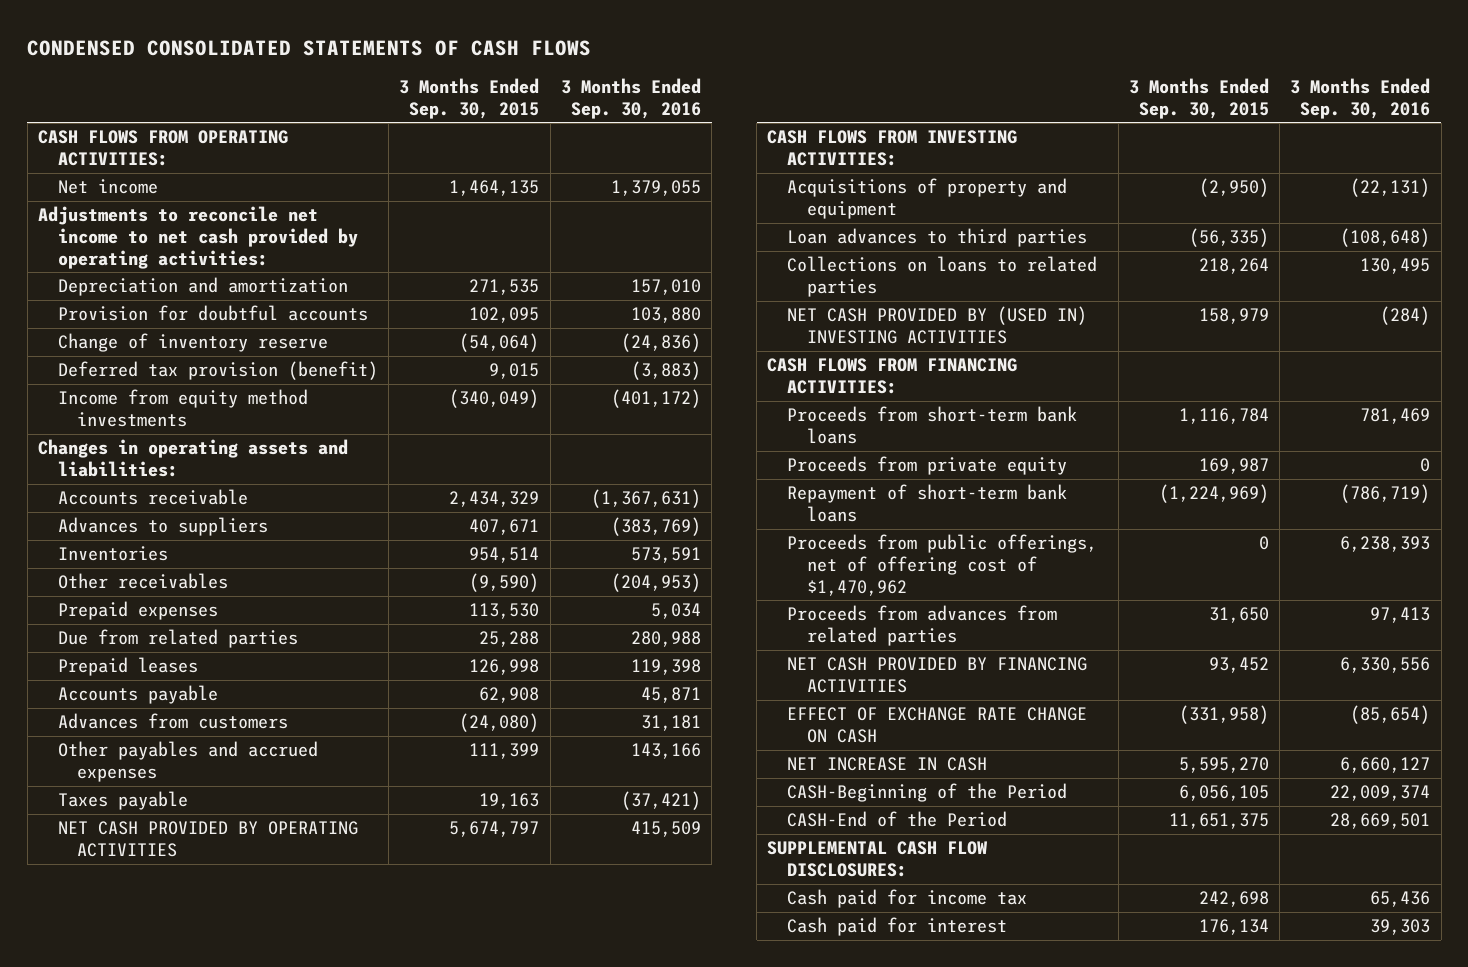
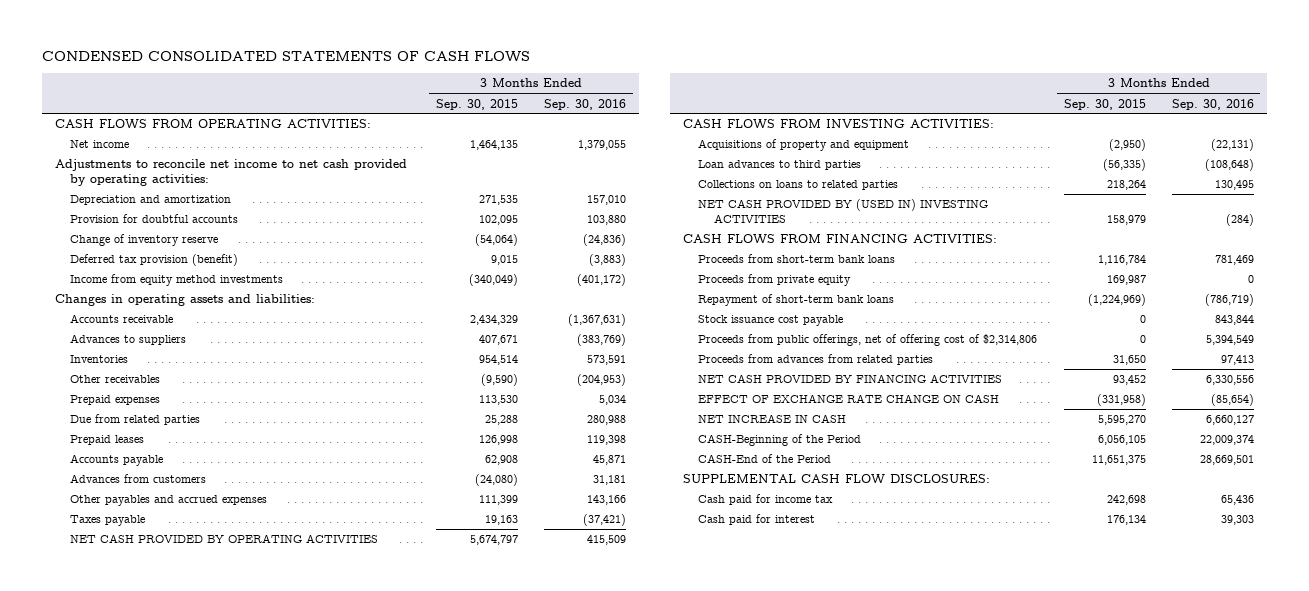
none -> [698,315,844,327] Stock issuance cost payable
[787,534,1098,596] Proceeds from public offerings, net of offering cost of $1,470,962 -> [698,334,1038,347] Proceeds from public offerings, net of offering cost of $2,314,806
[1340,536,1431,553] 6,238,393 -> [1205,335,1254,346] 5,394,549

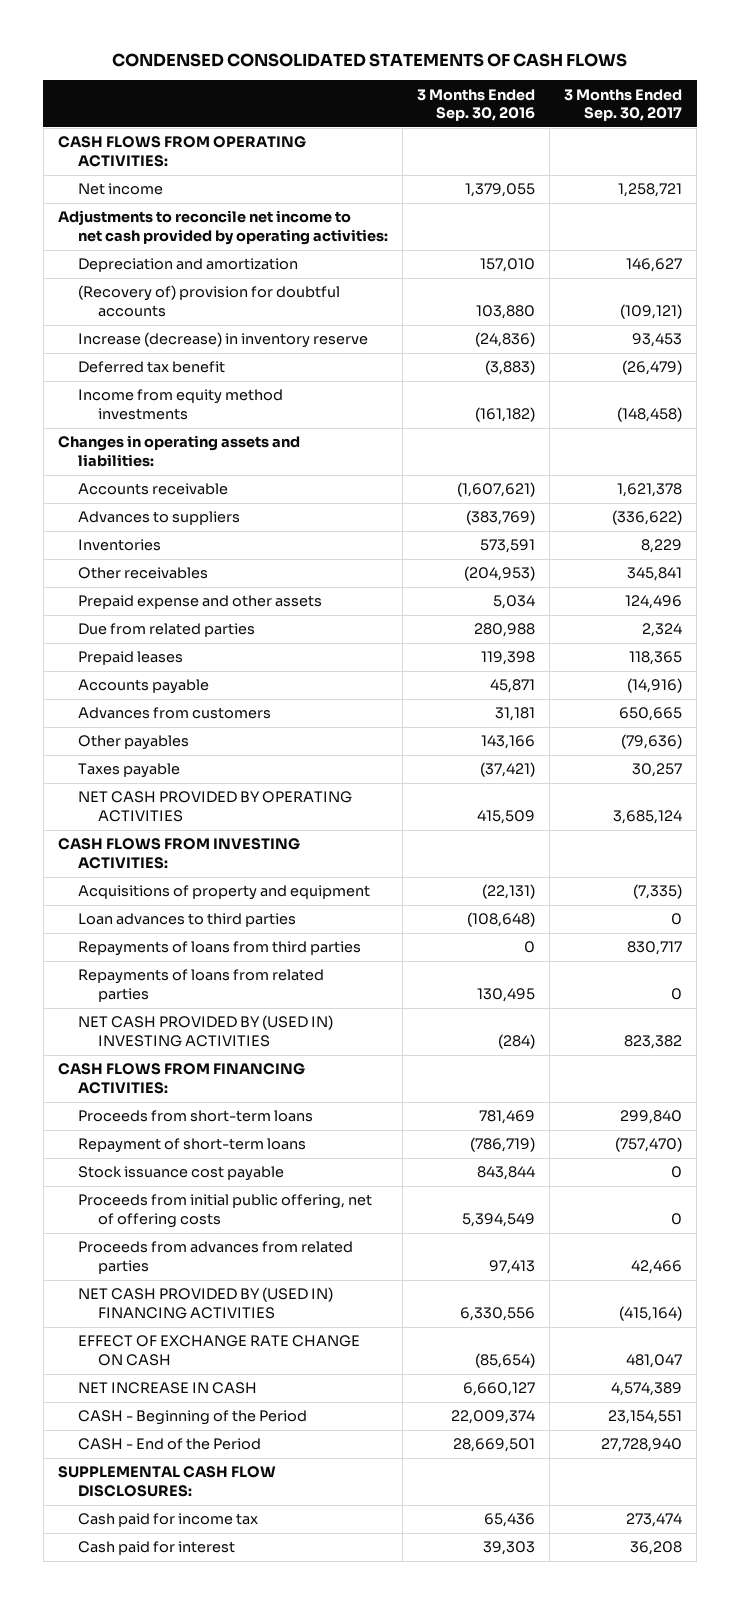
[435,98,518,110] Sep. 30, 2015 -> none
none -> [564,88,683,121] 3 Months Ended Sep. 30, 2017
[70,214,239,224] Provision for doubtful accounts -> [78,285,341,317] (Recovery of) provision for doubtful accounts
[70,234,219,247] Change of inventory reserve -> [78,332,369,349] Increase (decrease) in inventory reserve
[70,254,239,267] Deferred tax provision (benefit) -> [78,361,226,374] Deferred tax benefit
[576,274,626,287] (401,172) -> [475,406,536,422] (161,182)
[567,314,626,327] (1,367,631) -> [457,482,536,498] (1,607,621)
[70,395,161,406] Prepaid expenses -> [78,595,323,610] Prepaid expense and other assets
[70,495,268,507] Other payables and accrued expenses -> [78,735,190,751] Other payables
none -> [78,941,362,957] Repayments of loans from third parties
[698,180,899,191] Collections on loans to related parties -> [78,969,325,1002] Repayments of loans from related parties
[698,274,852,287] Proceeds from private equity -> none
[698,254,896,264] Proceeds from short-term bank loans -> [78,1110,314,1123] Proceeds from short-term loans
[698,294,895,307] Repayment of short-term bank loans -> [78,1138,307,1154] Repayment of short-term loans
[698,334,1038,347] Proceeds from public offerings, net of offering cost of $2,314,806 -> [78,1194,373,1228] Proceeds from initial public offering, net of offering costs
[698,374,1003,384] NET CASH PROVIDED BY FINANCING ACTIVITIES -> [78,1287,334,1319] NET CASH PROVIDED BY (USED IN) FINANCING ACTIVITIES
[698,434,862,447] CASH-Beginning of the Period -> [78,1410,308,1426] CASH - Beginning of the Period
[698,454,832,464] CASH-End of the Period -> [78,1438,262,1451] CASH - End of the Period

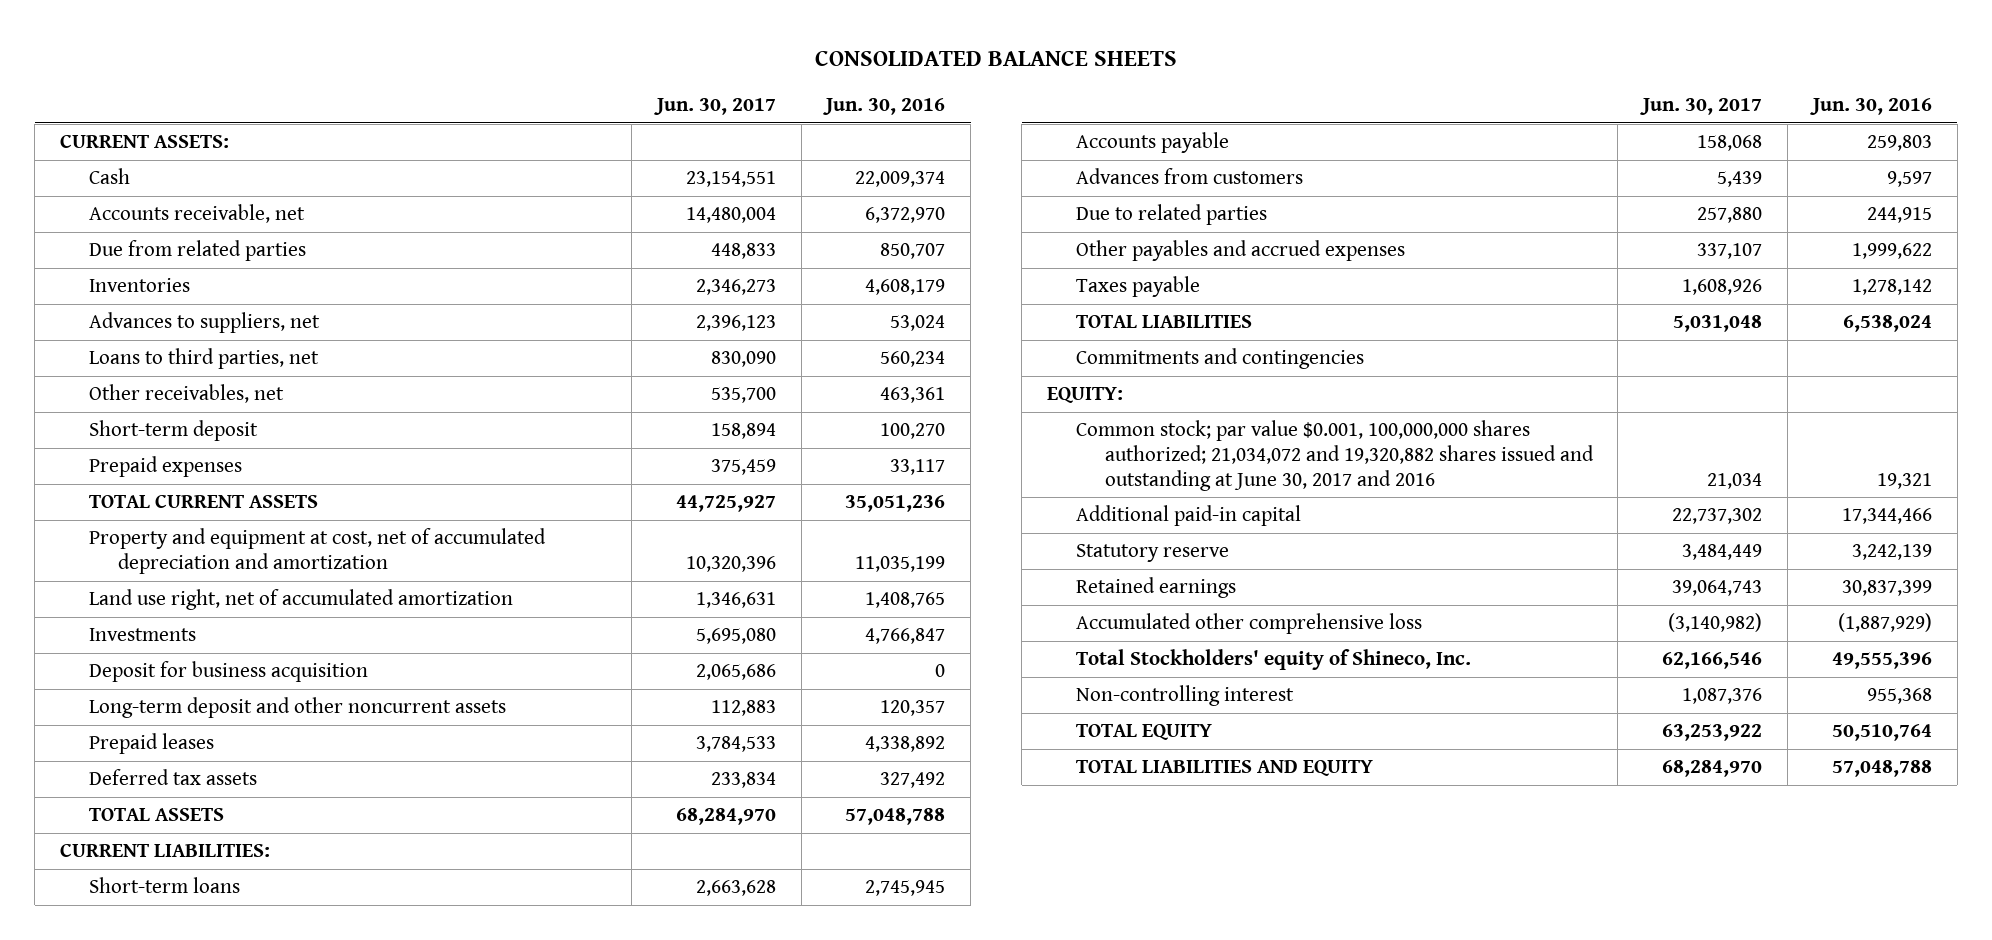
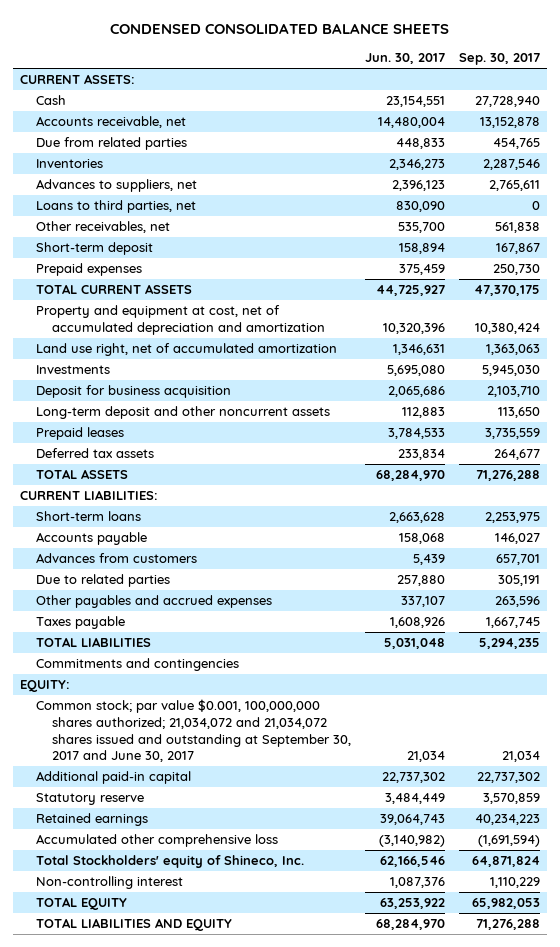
[815,51,1178,67] CONSOLIDATED BALANCE SHEETS -> [110,22,450,34] CONDENSED CONSOLIDATED BALANCE SHEETS
[823,98,946,116] Jun. 30, 2016 -> none
none -> [458,53,540,66] Sep. 30, 2017
[1075,420,1594,491] Common stock; par value $0.001, 100,000,000 shares authorized; 21,034,072 and 19,320,882 shares issued and outstanding at June 30, 2017 and 2016 -> [36,699,352,763] Common stock; par value $0.001, 100,000,000 shares authorized; 21,034,072 and 21,034,072 shares issued and outstanding at September 30, 2017 and June 30, 2017

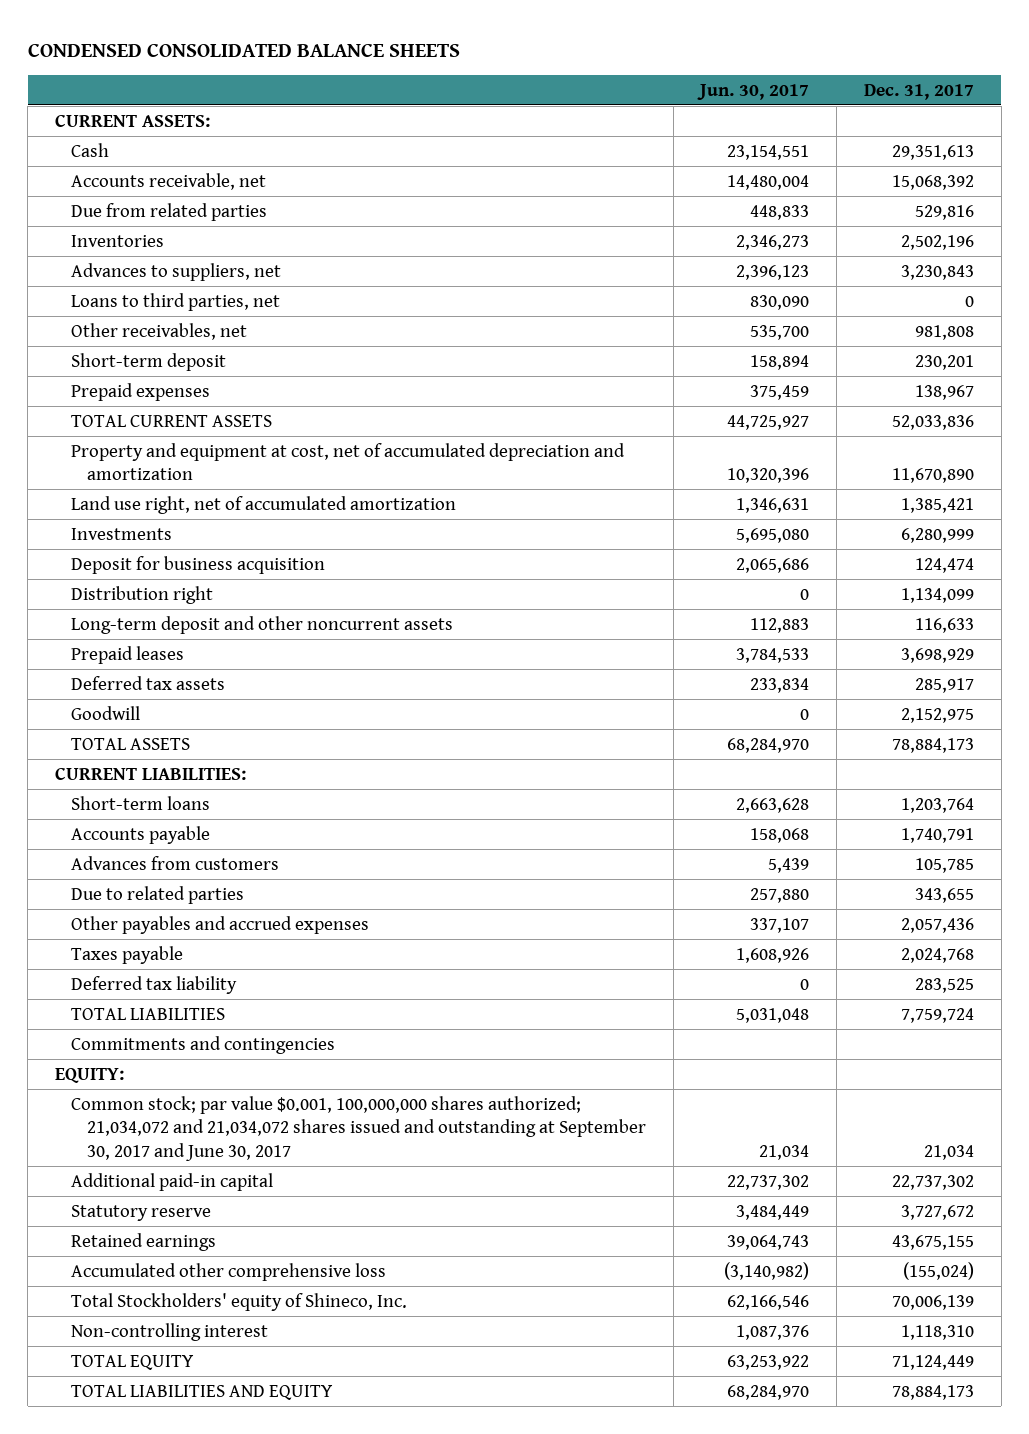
[458,53,540,66] Sep. 30, 2017 -> none
none -> [863,83,974,100] Dec. 31, 2017
none -> [70,585,213,604] Distribution right
none -> [70,705,140,720] Goodwill
none -> [70,975,237,994] Deferred tax liability

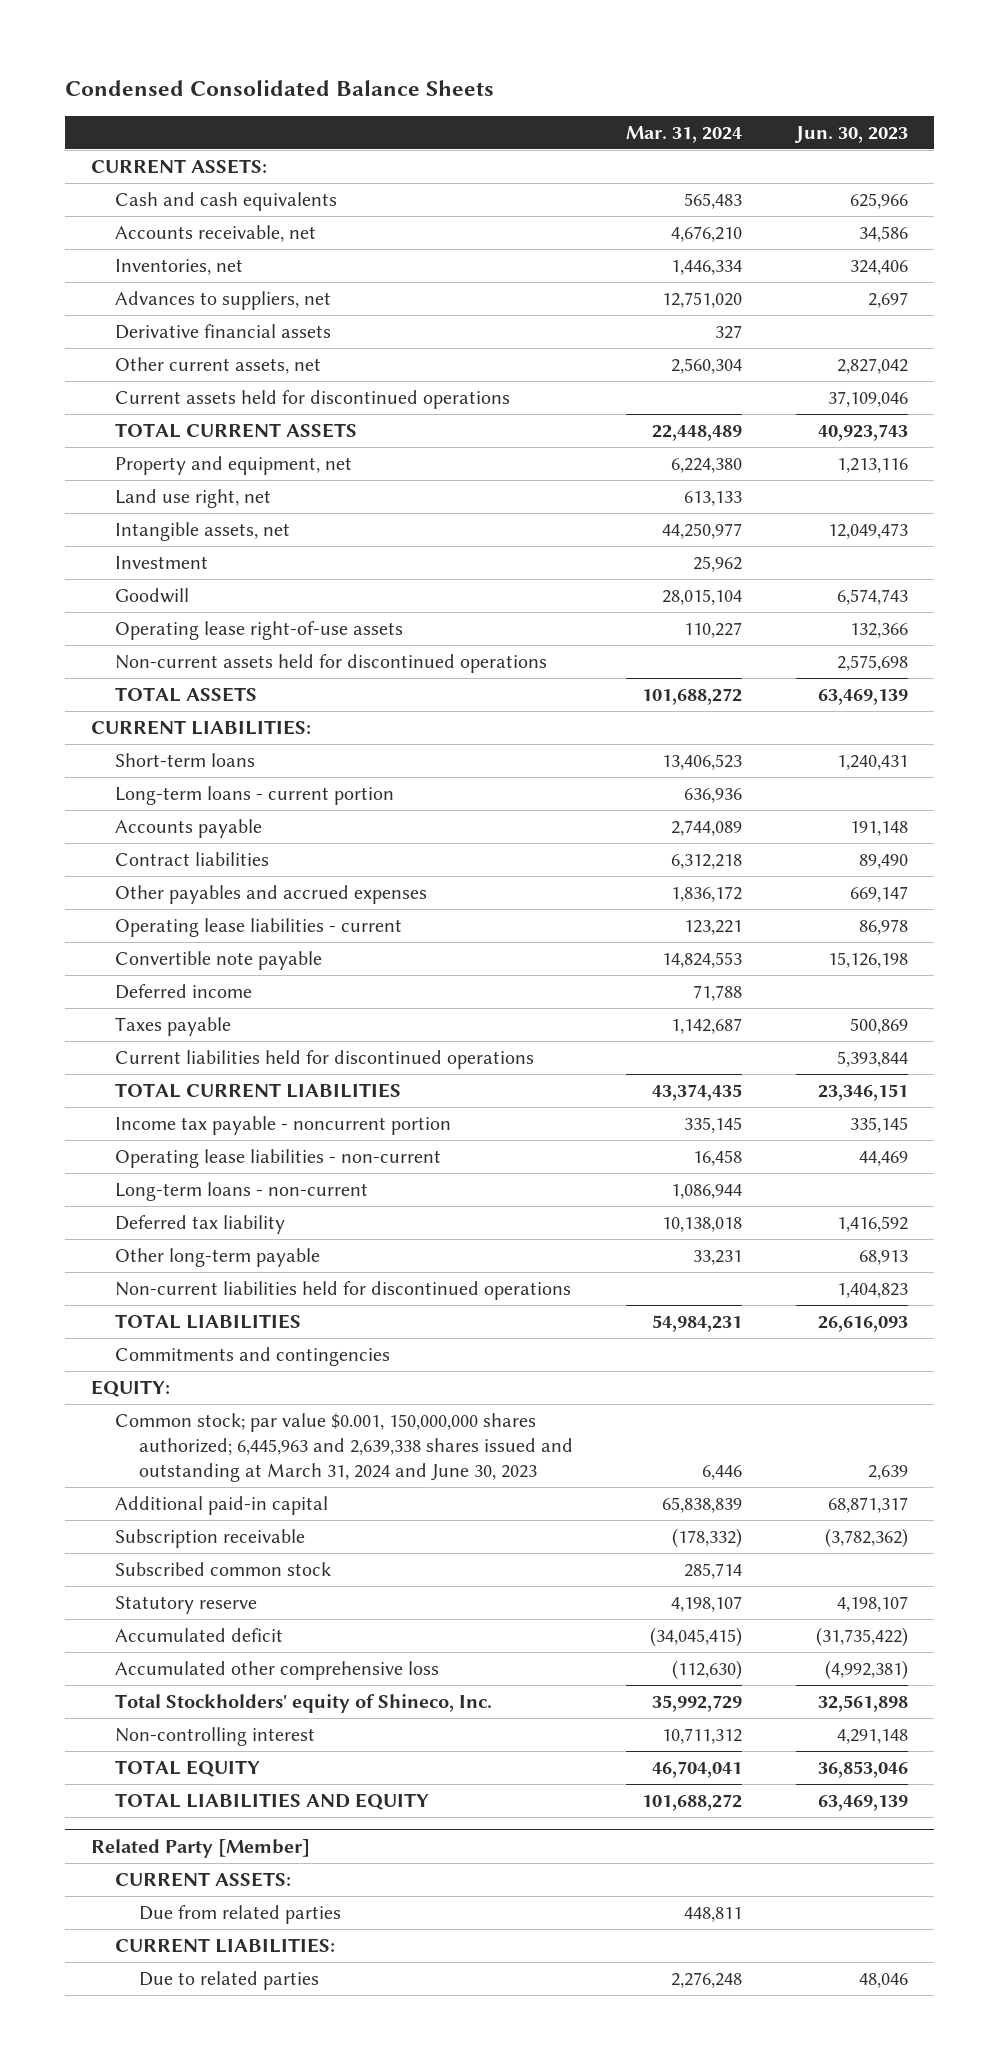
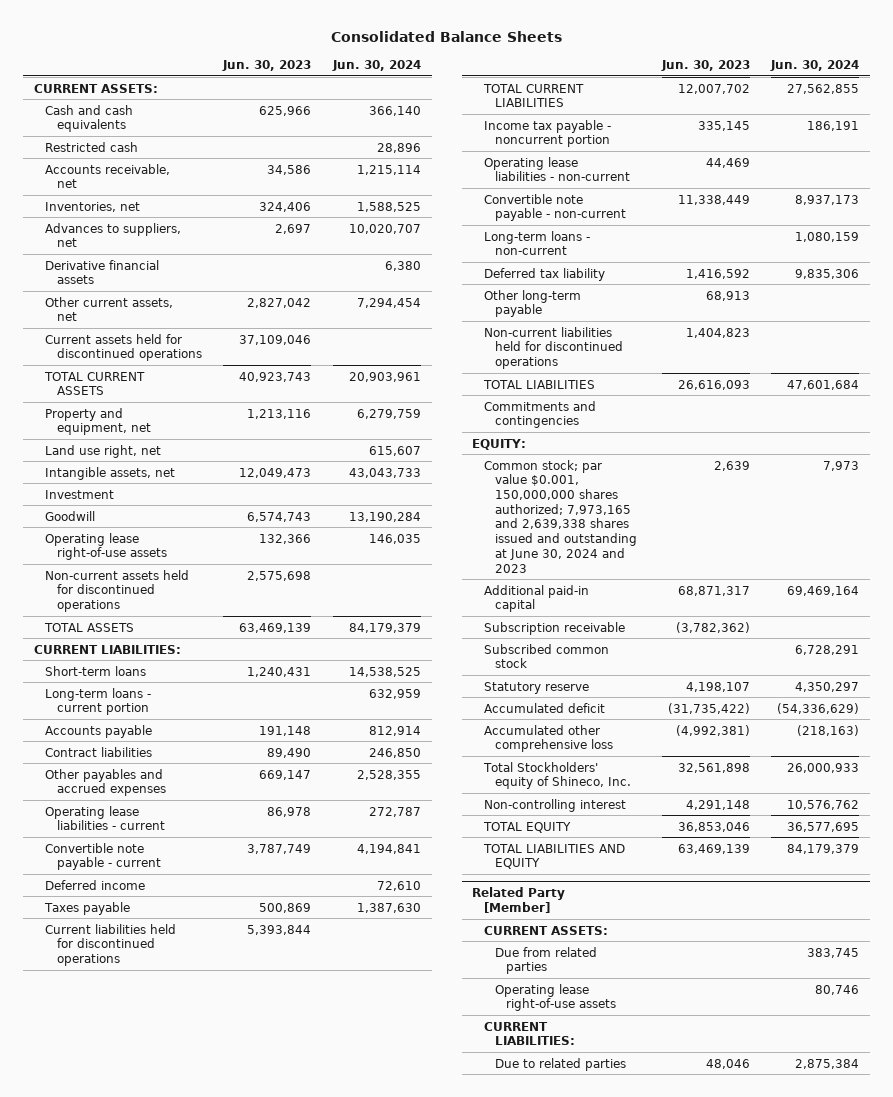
[64,79,494,96] Condensed Consolidated Balance Sheets -> [330,30,562,42] Consolidated Balance Sheets
[626,125,743,143] Mar. 31, 2024 -> none
none -> [331,60,421,72] Jun. 30, 2024
none -> [45,141,139,152] Restricted cash
[115,951,323,971] Convertible note payable -> [45,842,161,871] Convertible note payable - current
[827,952,908,969] 15,126,198 -> [247,843,312,854] 3,787,749
[817,1084,908,1102] 23,346,151 -> [677,83,750,94] 12,007,702
none -> [483,193,627,222] Convertible note payable - non-current
[115,1413,573,1483] Common stock; par value $0.001, 150,000,000 shares authorized; 6,445,963 and 2,639,338 shares issued and outstanding at March 31, 2024 and June 30, 2023 -> [483,459,638,573] Common stock; par value $0.001, 150,000,000 shares authorized; 7,973,165 and 2,639,338 shares issued and outstanding at June 30, 2024 and 2023
none -> [495,983,617,1012] Operating lease right-of-use assets

